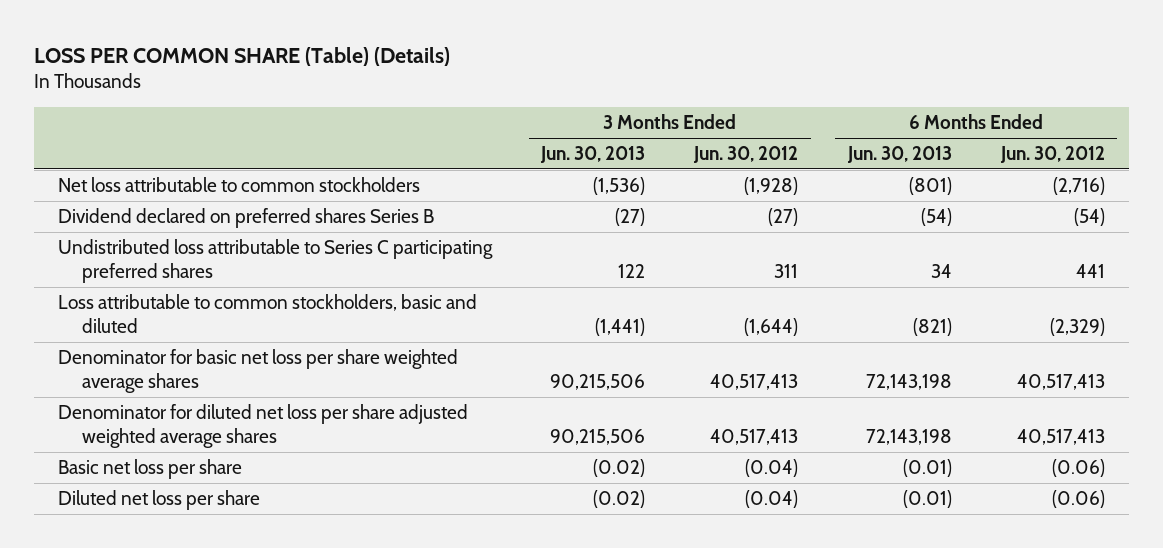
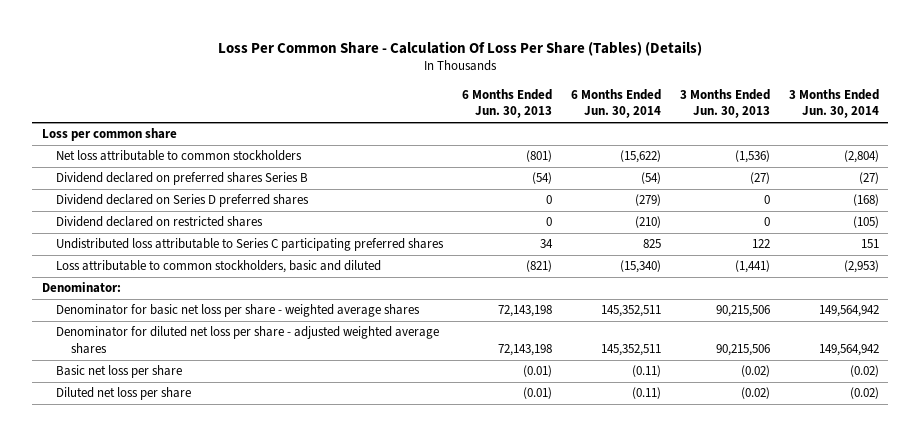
[33,46,450,66] LOSS PER COMMON SHARE (Table) (Details) -> [218,40,703,56] Loss Per Common Share - Calculation Of Loss Per Share (Tables) (Details)
[693,146,799,164] Jun. 30, 2012 -> none
[999,146,1105,164] Jun. 30, 2012 -> none
none -> [571,88,662,119] 6 Months Ended Jun. 30, 2014
none -> [788,88,879,119] 3 Months Ended Jun. 30, 2014
none -> [41,128,177,142] Loss per common share
none -> [56,194,310,208] Dividend declared on Series D preferred shares
none -> [56,216,264,228] Dividend declared on restricted shares
none -> [41,282,121,294] Denominator:
[58,349,459,393] Denominator for basic net loss per share weighted average shares -> [56,304,421,318] Denominator for basic net loss per share - weighted average shares
[58,404,469,448] Denominator for diluted net loss per share adjusted weighted average shares -> [56,326,440,355] Denominator for diluted net loss per share - adjusted weighted average shares

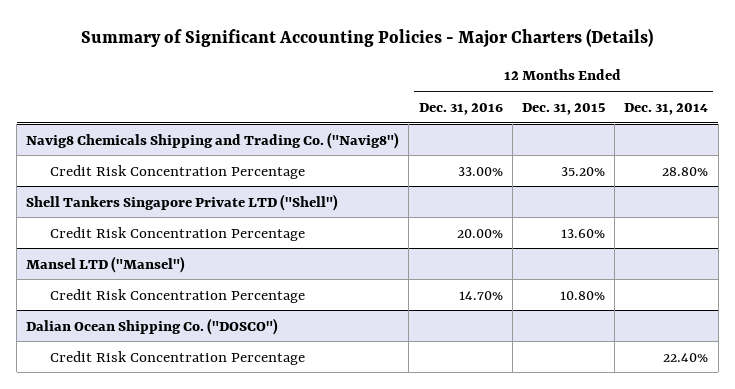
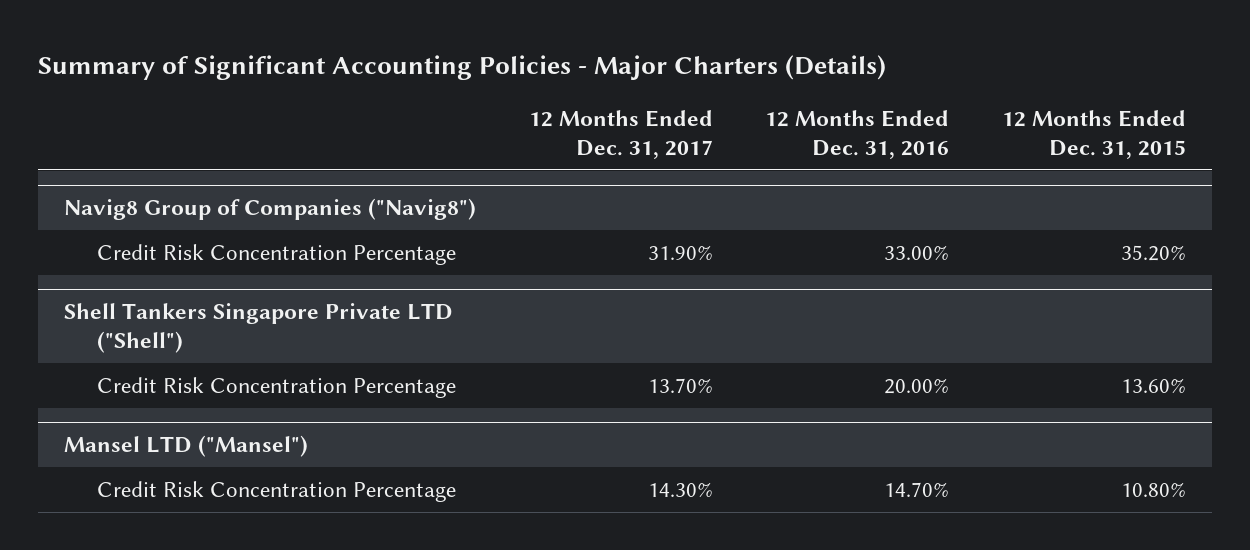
[624,102,709,115] Dec. 31, 2014 -> none
none -> [528,110,713,159] 12 Months Ended Dec. 31, 2017
[26,131,400,149] Navig8 Chemicals Shipping and Trading Co. ("Navig8") -> [64,198,477,221] Navig8 Group of Companies ("Navig8")
[26,317,279,335] Dalian Ocean Shipping Co. ("DOSCO") -> none
[50,350,306,365] Credit Risk Concentration Percentage -> none

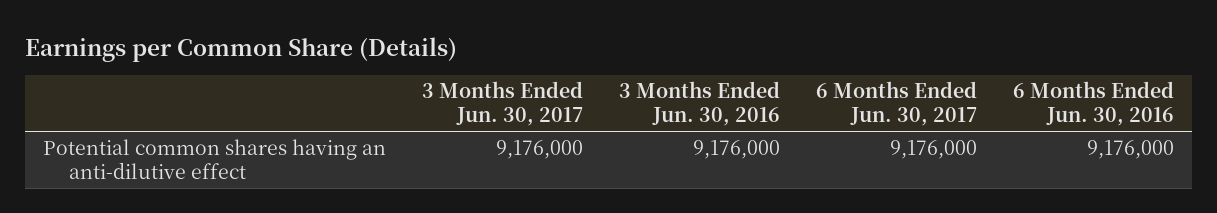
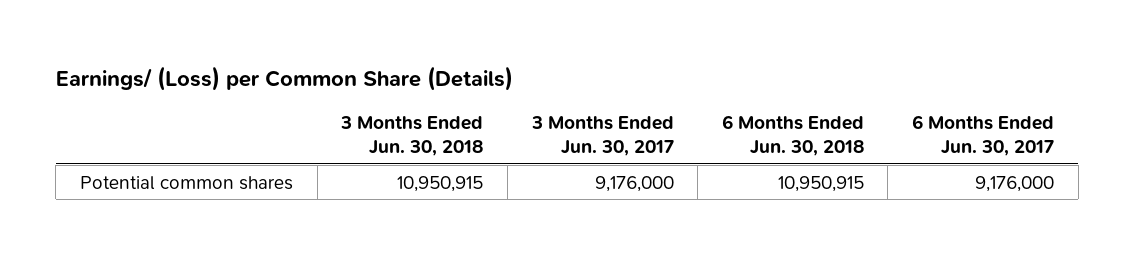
[25,36,458,62] Earnings per Common Share (Details) -> [55,65,513,91] Earnings/ (Loss) per Common Share (Details)
[619,80,781,127] 3 Months Ended Jun. 30, 2016 -> none
[1013,80,1175,127] 6 Months Ended Jun. 30, 2016 -> none
none -> [340,115,484,157] 3 Months Ended Jun. 30, 2018
none -> [721,114,864,157] 6 Months Ended Jun. 30, 2018
[43,138,387,180] Potential common shares having an anti-dilutive effect -> [80,175,294,190] Potential common shares

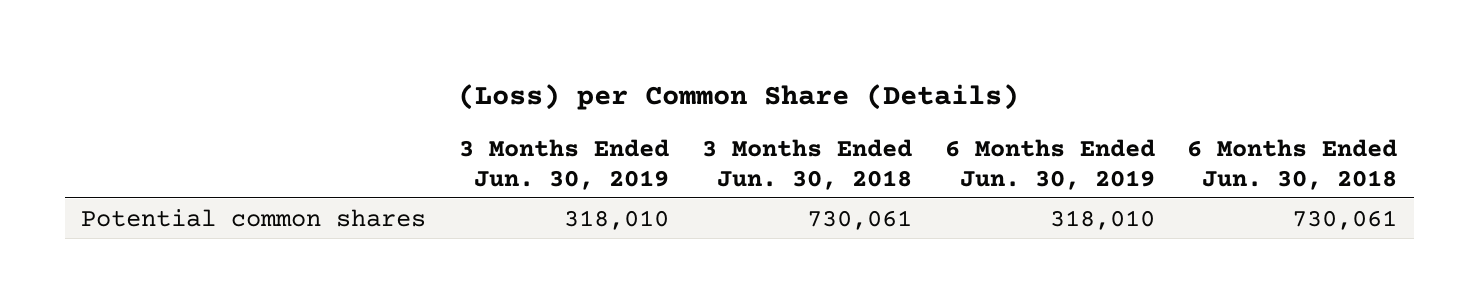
[55,65,513,91] Earnings/ (Loss) per Common Share (Details) -> [458,84,1020,111] (Loss) per Common Share (Details)
[530,115,674,157] 3 Months Ended Jun. 30, 2017 -> none
[912,114,1055,157] 6 Months Ended Jun. 30, 2017 -> none
none -> [459,139,670,190] 3 Months Ended Jun. 30, 2019
none -> [944,139,1155,190] 6 Months Ended Jun. 30, 2019
[397,175,484,192] 10,950,915 -> [806,209,912,230] 730,061
[777,175,864,192] 10,950,915 -> [1292,209,1398,230] 730,061

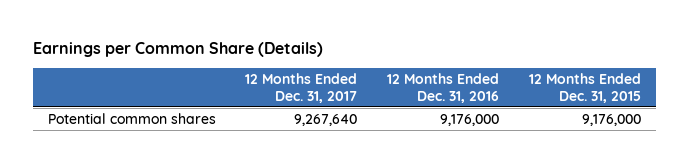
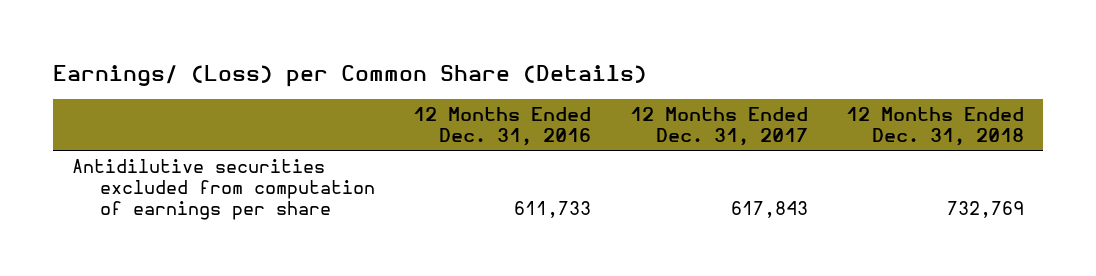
[32,42,323,58] Earnings per Common Share (Details) -> [52,64,647,87] Earnings/ (Loss) per Common Share (Details)
[529,73,642,104] 12 Months Ended Dec. 31, 2015 -> none
none -> [845,106,1024,146] 12 Months Ended Dec. 31, 2018
[47,112,216,124] Potential common shares -> none
none -> [71,159,375,220] Antidilutive securities excluded from computation of earnings per share

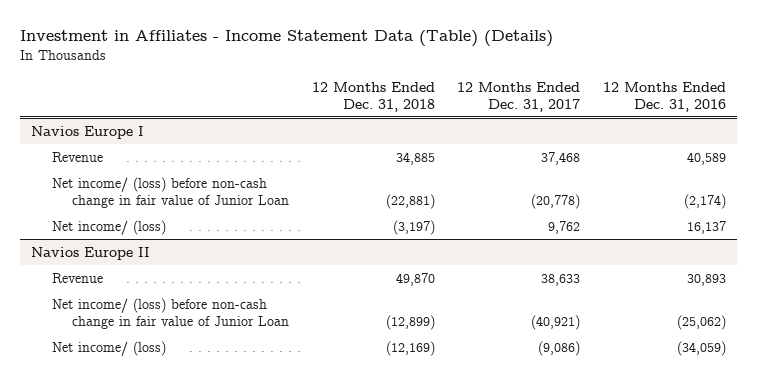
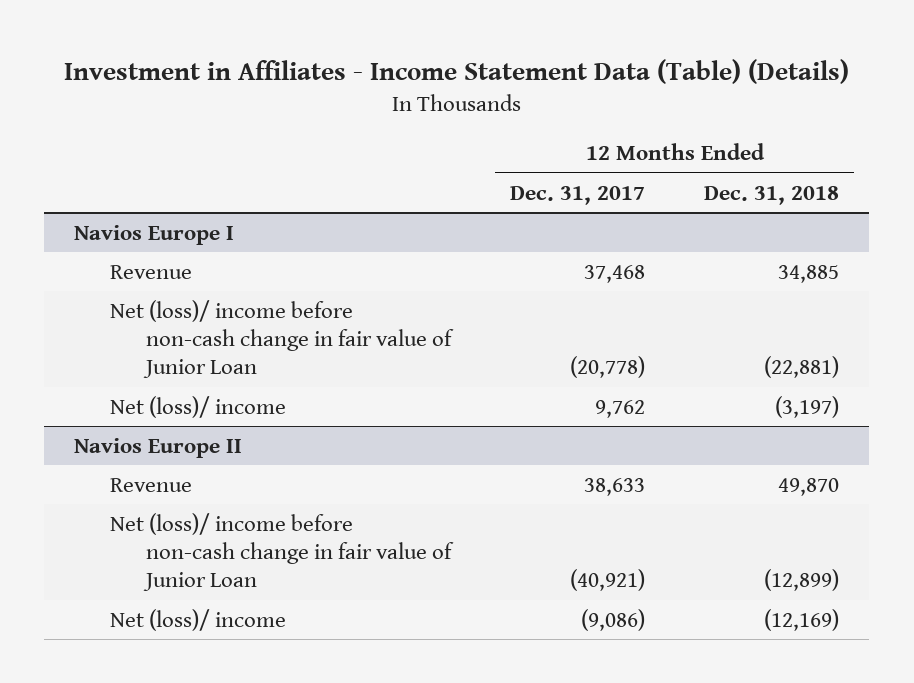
[602,81,726,112] 12 Months Ended Dec. 31, 2016 -> none
[51,176,290,208] Net income/ (loss) before non-cash change in fair value of Junior Loan -> [109,299,454,379] Net (loss)/ income before non-cash change in fair value of Junior Loan
[51,219,166,235] Net income/ (loss) -> [109,395,286,418] Net (loss)/ income
[51,297,290,329] Net income/ (loss) before non-cash change in fair value of Junior Loan -> [109,512,454,592] Net (loss)/ income before non-cash change in fair value of Junior Loan
[51,340,166,356] Net income/ (loss) -> [109,608,286,631] Net (loss)/ income

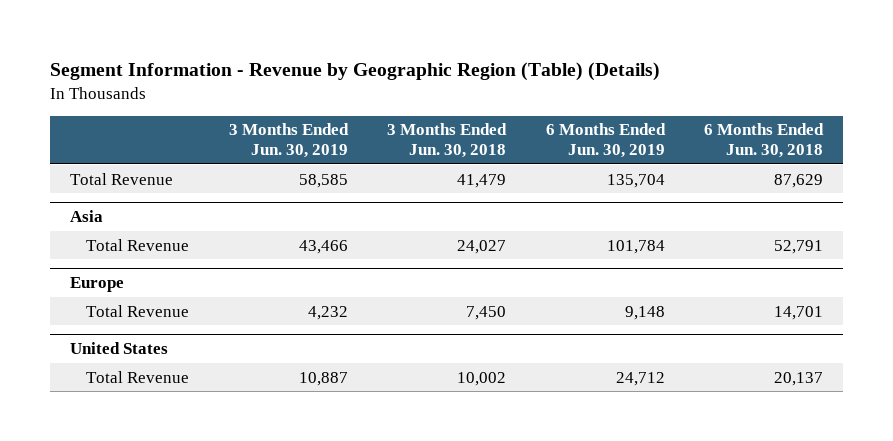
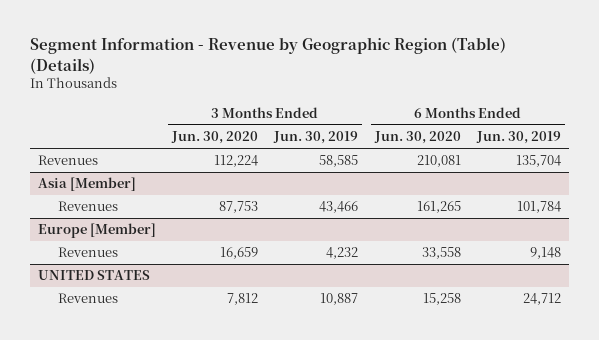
[387,123,508,159] 3 Months Ended Jun. 30, 2018 -> none
[704,123,825,159] 6 Months Ended Jun. 30, 2018 -> none
none -> [171,131,259,145] Jun. 30, 2020
none -> [373,131,461,145] Jun. 30, 2020
[70,172,174,185] Total Revenue -> [38,155,99,166] Revenues
[70,210,104,223] Asia -> [38,177,137,192] Asia [Member]
[86,238,190,251] Total Revenue -> [58,201,119,212] Revenues
[70,277,125,293] Europe -> [38,223,157,239] Europe [Member]
[86,304,190,317] Total Revenue -> [58,247,119,258] Revenues
[70,342,169,355] United States -> [38,270,151,281] UNITED STATES
[86,370,190,383] Total Revenue -> [58,293,119,304] Revenues

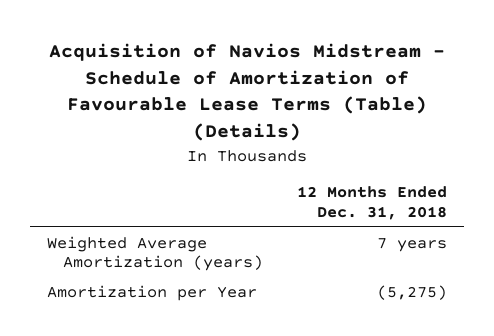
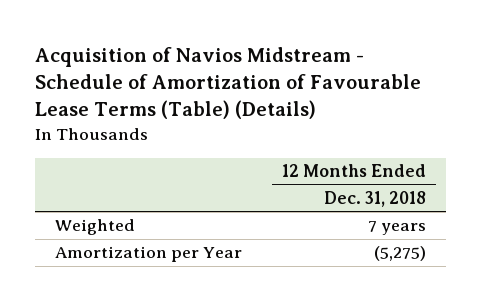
[47,235,264,272] Weighted Average Amortization (years) -> [54,219,135,236] Weighted

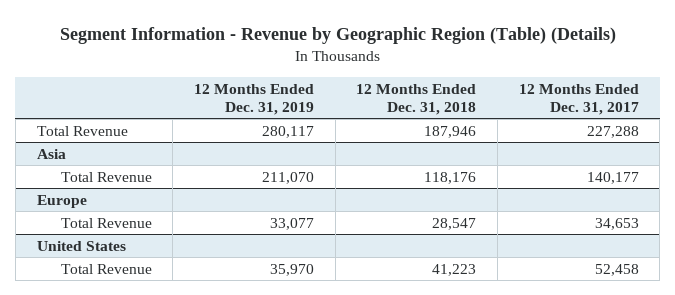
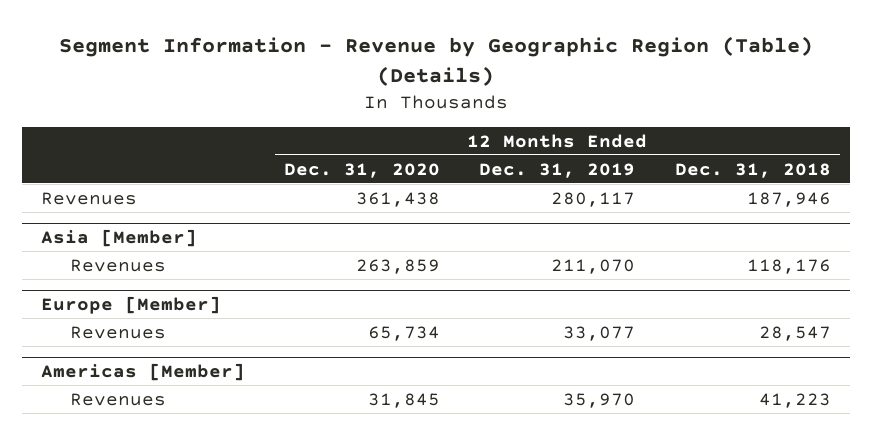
[518,83,639,115] 12 Months Ended Dec. 31, 2017 -> none
none -> [284,162,441,178] Dec. 31, 2020
[36,240,126,251] United States -> none
[36,125,128,136] Total Revenue -> [41,191,138,205] Revenues
[36,148,66,159] Asia -> [41,229,198,248] Asia [Member]
[60,171,152,182] Total Revenue -> [69,258,166,272] Revenues
[36,194,87,208] Europe -> [41,296,222,315] Europe [Member]
[60,217,152,228] Total Revenue -> [69,325,166,339] Revenues
none -> [41,363,246,382] Americas [Member]
[60,263,152,274] Total Revenue -> [69,392,166,406] Revenues

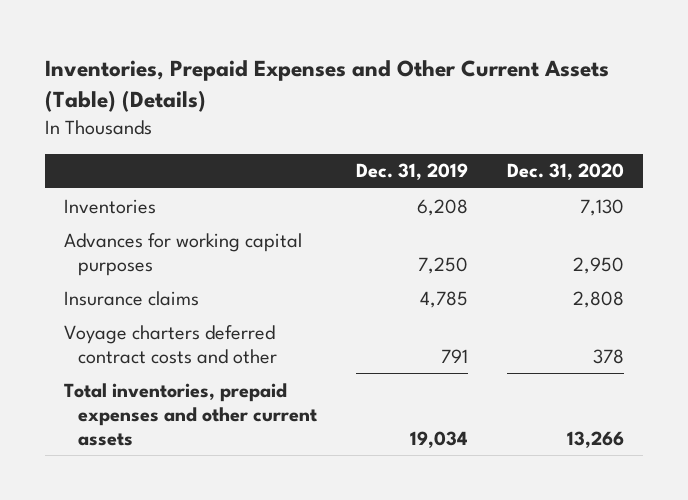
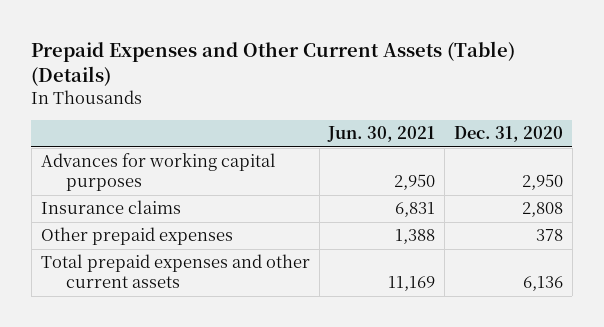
[44,59,609,112] Inventories, Prepaid Expenses and Other Current Assets (Table) (Details) -> [31,40,516,86] Prepaid Expenses and Other Current Assets (Table) (Details)
[356,163,469,181] Dec. 31, 2019 -> none
none -> [327,126,436,143] Jun. 30, 2021
[64,198,157,214] Inventories -> none
[64,324,278,364] Voyage charters deferred contract costs and other -> [40,227,233,246] Other prepaid expenses
[64,382,318,447] Total inventories, prepaid expenses and other current assets -> [40,254,310,289] Total prepaid expenses and other current assets
[567,431,625,449] 13,266 -> [523,276,564,292] 6,136

